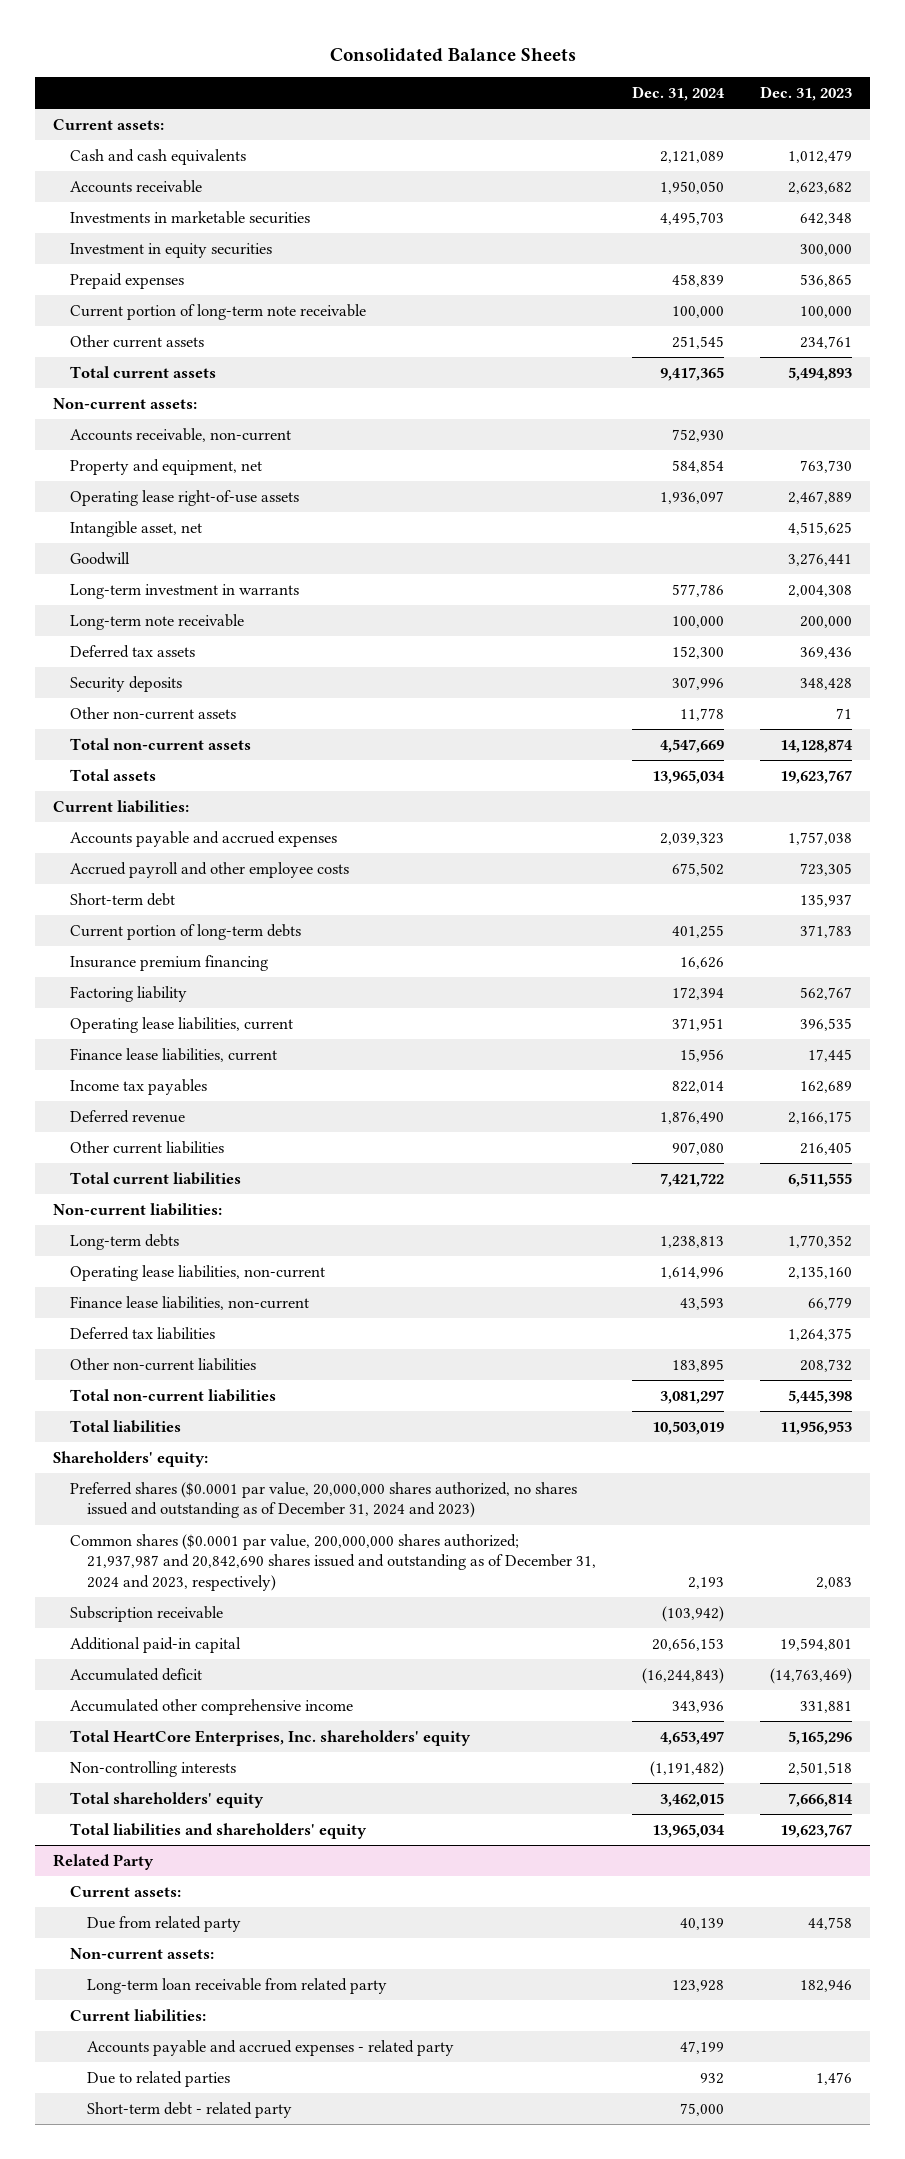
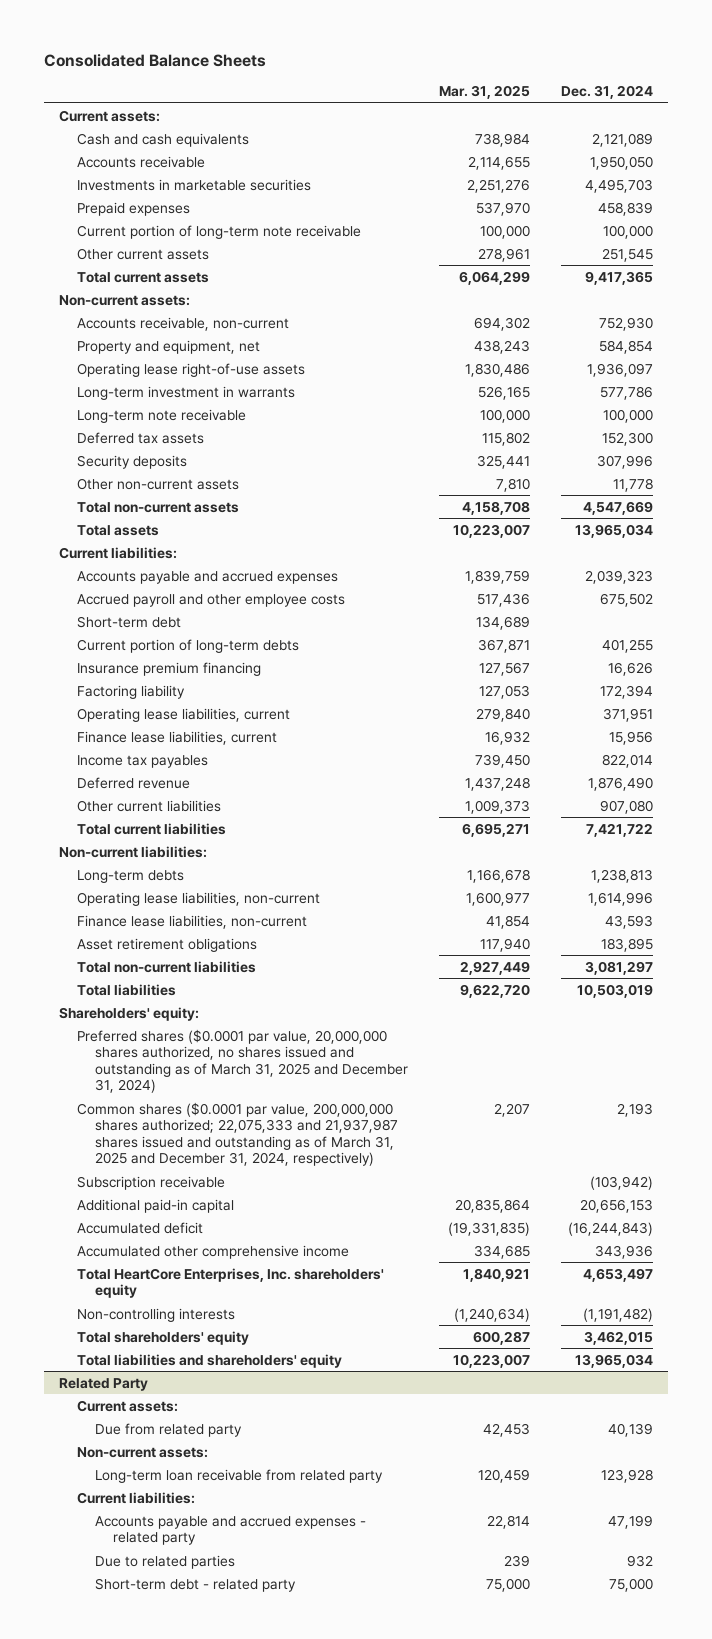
[759,86,852,102] Dec. 31, 2023 -> none
none -> [439,85,531,100] Mar. 31, 2025
[70,242,273,258] Investment in equity securities -> none
[70,520,203,537] Intangible asset, net -> none
[70,551,131,565] Goodwill -> none
[70,1326,216,1340] Deferred tax liabilities -> none
[70,1357,257,1371] Other non-current liabilities -> [77,937,258,952] Asset retirement obligations
[70,1481,578,1519] Preferred shares ($0.0001 par value, 20,000,000 shares authorized, no shares issued and outstanding as of December 31, 2024 and 2023) -> [77,1028,409,1094] Preferred shares ($0.0001 par value, 20,000,000 shares authorized, no shares issued and outstanding as of March 31, 2025 and December 31, 2024)
[70,1533,596,1592] Common shares ($0.0001 par value, 200,000,000 shares authorized; 21,937,987 and 20,842,690 shares issued and outstanding as of December 31, 2024 and 2023, respectively) -> [77,1101,399,1167] Common shares ($0.0001 par value, 200,000,000 shares authorized; 22,075,333 and 21,937,987 shares issued and outstanding as of March 31, 2025 and December 31, 2024, respectively)

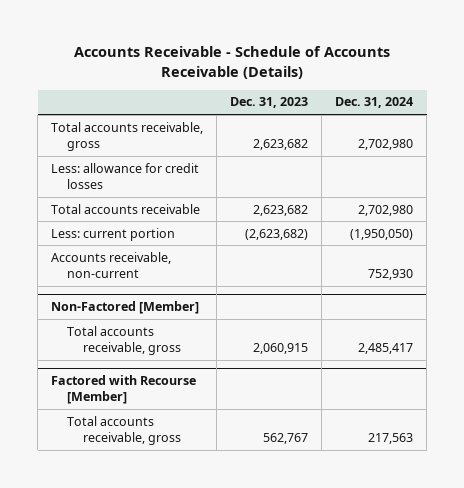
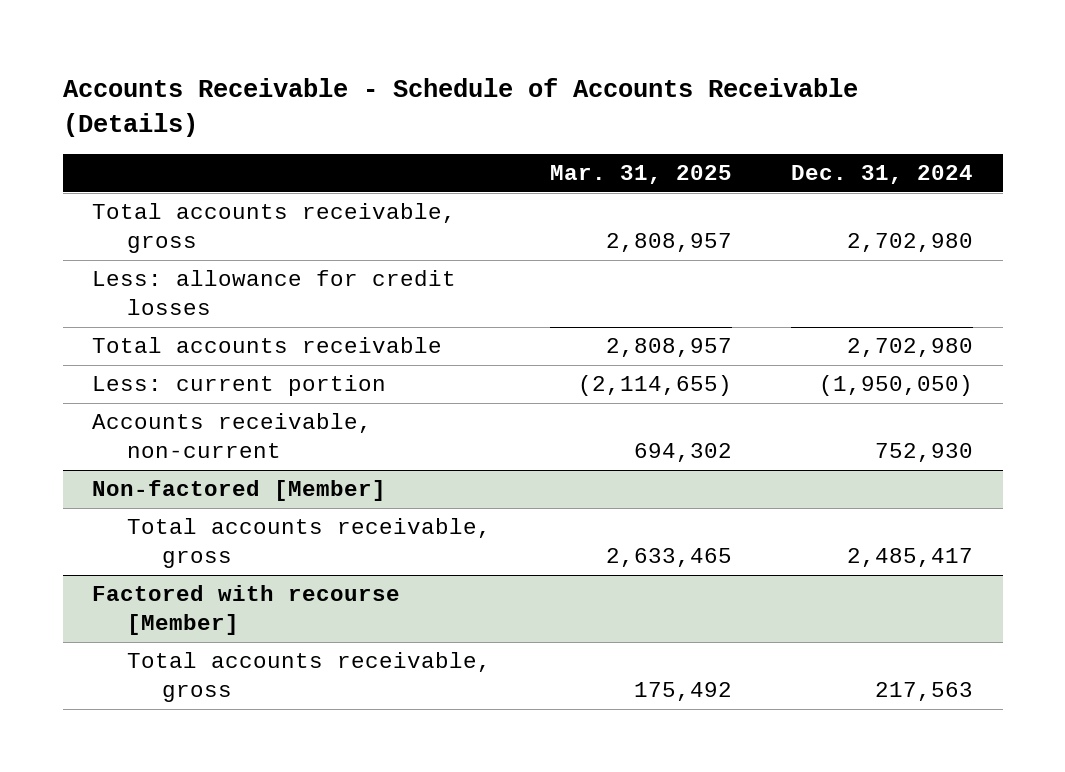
[230,97,309,109] Dec. 31, 2023 -> none
none -> [550,165,733,185] Mar. 31, 2025
[51,300,200,314] Non-Factored [Member] -> [92,480,387,502] Non-factored [Member]
[51,374,197,405] Factored with Recourse [Member] -> [92,585,401,636] Factored with recourse [Member]

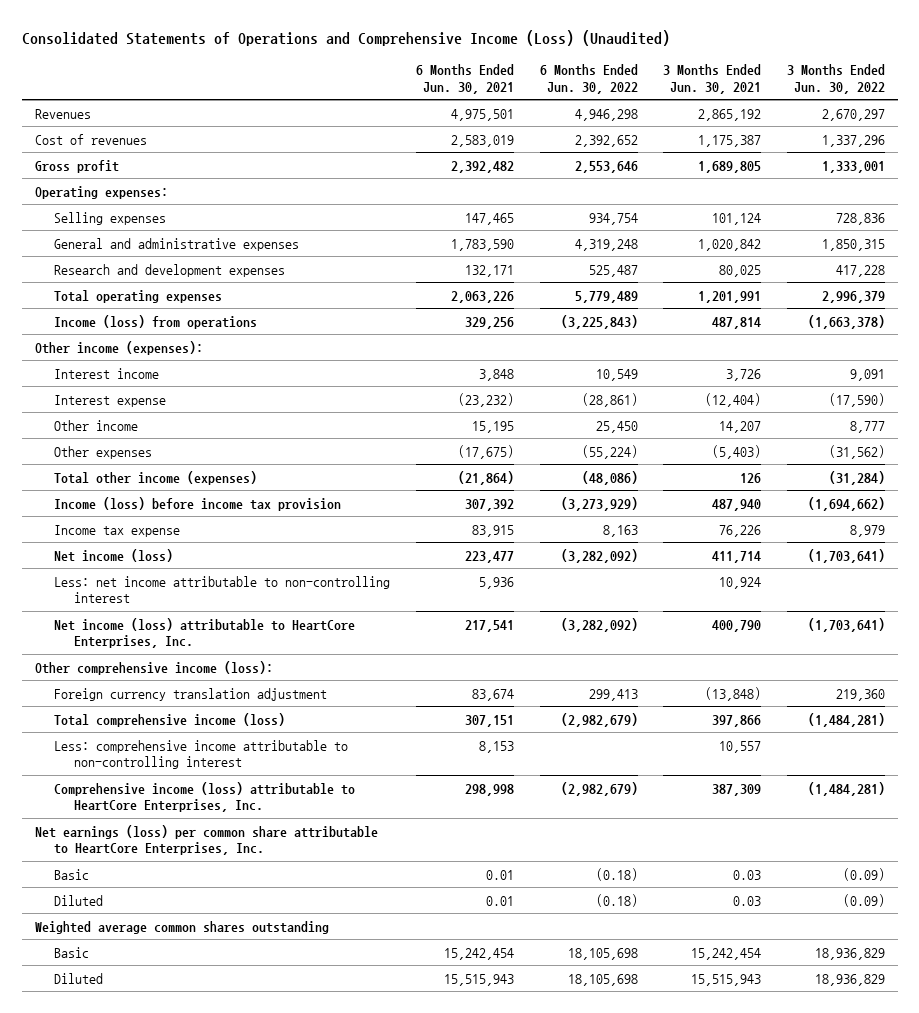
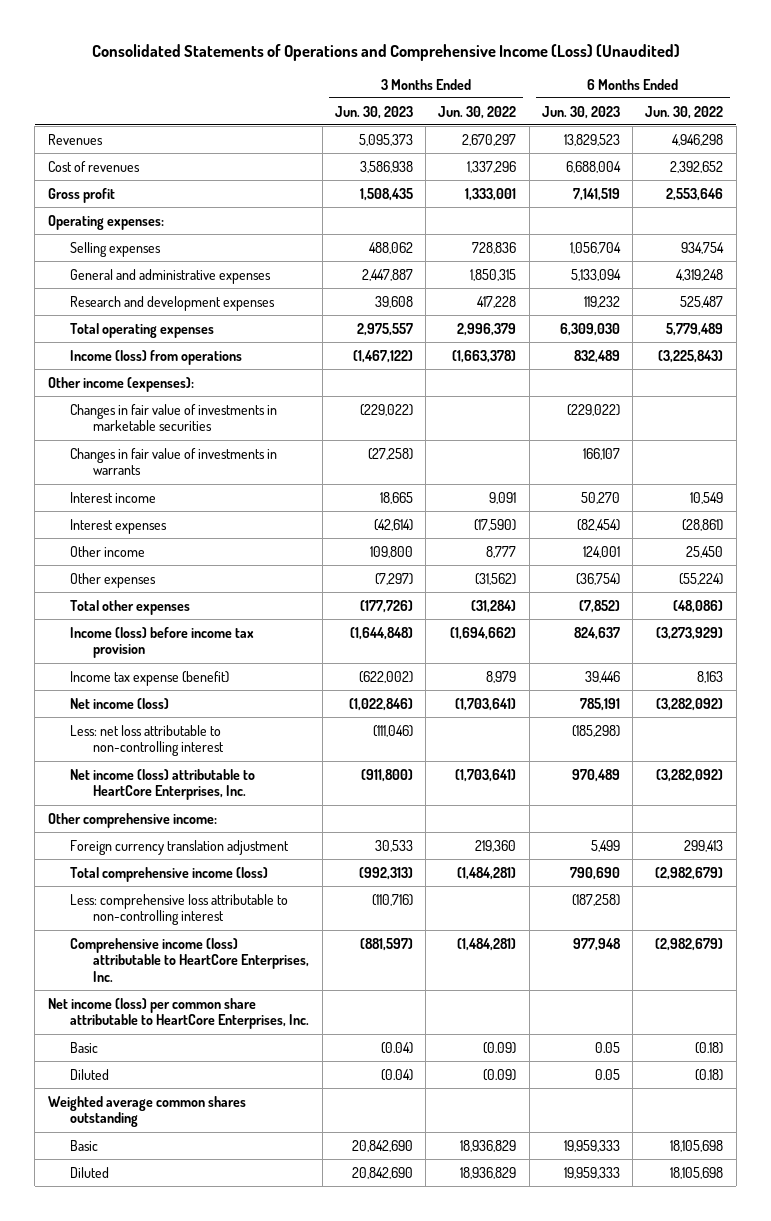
[415,63,514,94] 6 Months Ended Jun. 30, 2021 -> none
[663,63,762,94] 3 Months Ended Jun. 30, 2021 -> none
none -> [334,105,413,119] Jun. 30, 2023
none -> [541,105,620,119] Jun. 30, 2023
none -> [70,403,278,432] Changes in fair value of investments in marketable securities
none -> [70,447,278,476] Changes in fair value of investments in warrants
[54,394,167,407] Interest expense -> [70,518,168,534] Interest expenses
[54,470,258,485] Total other income (expenses) -> [70,599,191,615] Total other expenses
[54,524,181,537] Income tax expense -> [70,670,230,686] Income tax expense (benefit)
[54,575,391,604] Less: net income attributable to non-controlling interest -> [70,724,225,757] Less: net loss attributable to non-controlling interest
[34,660,273,675] Other comprehensive income (loss): -> [47,812,217,828] Other comprehensive income:
[54,739,349,770] Less: comprehensive income attributable to non-controlling interest -> [70,893,289,926] Less: comprehensive loss attributable to non-controlling interest
[34,824,378,856] Net earnings (loss) per common share attributable to HeartCore Enterprises, Inc. -> [47,997,310,1030] Net income (loss) per common share attributable to HeartCore Enterprises, Inc.

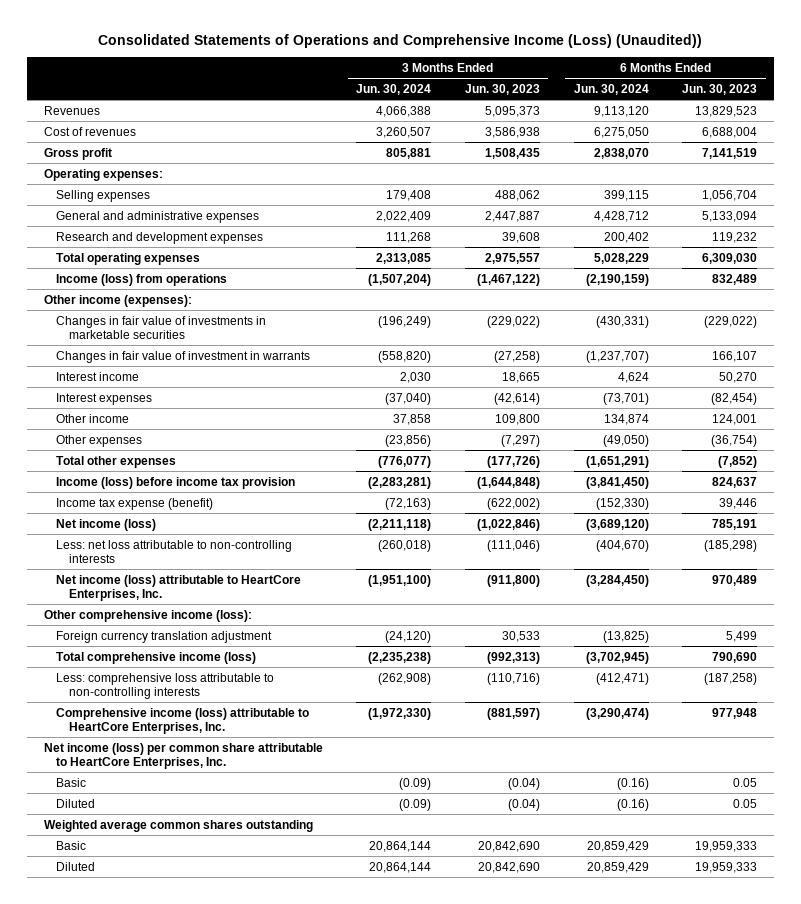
[91,44,680,62] Consolidated Statements of Operations and Comprehensive Income (Loss) (Unaudited) -> [98,34,703,49] Consolidated Statements of Operations and Comprehensive Income (Loss) (Unaudited))
[438,105,517,119] Jun. 30, 2022 -> none
[645,105,724,119] Jun. 30, 2022 -> none
none -> [356,83,432,95] Jun. 30, 2024
none -> [573,83,649,95] Jun. 30, 2024
[70,447,278,476] Changes in fair value of investments in warrants -> [56,350,311,363] Changes in fair value of investment in warrants
[70,724,225,757] Less: net loss attributable to non-controlling interest -> [56,539,293,564] Less: net loss attributable to non-controlling interests
[47,812,217,828] Other comprehensive income: -> [43,609,252,622] Other comprehensive income (loss):
[70,893,289,926] Less: comprehensive loss attributable to non-controlling interest -> [56,672,275,700] Less: comprehensive loss attributable to non-controlling interests

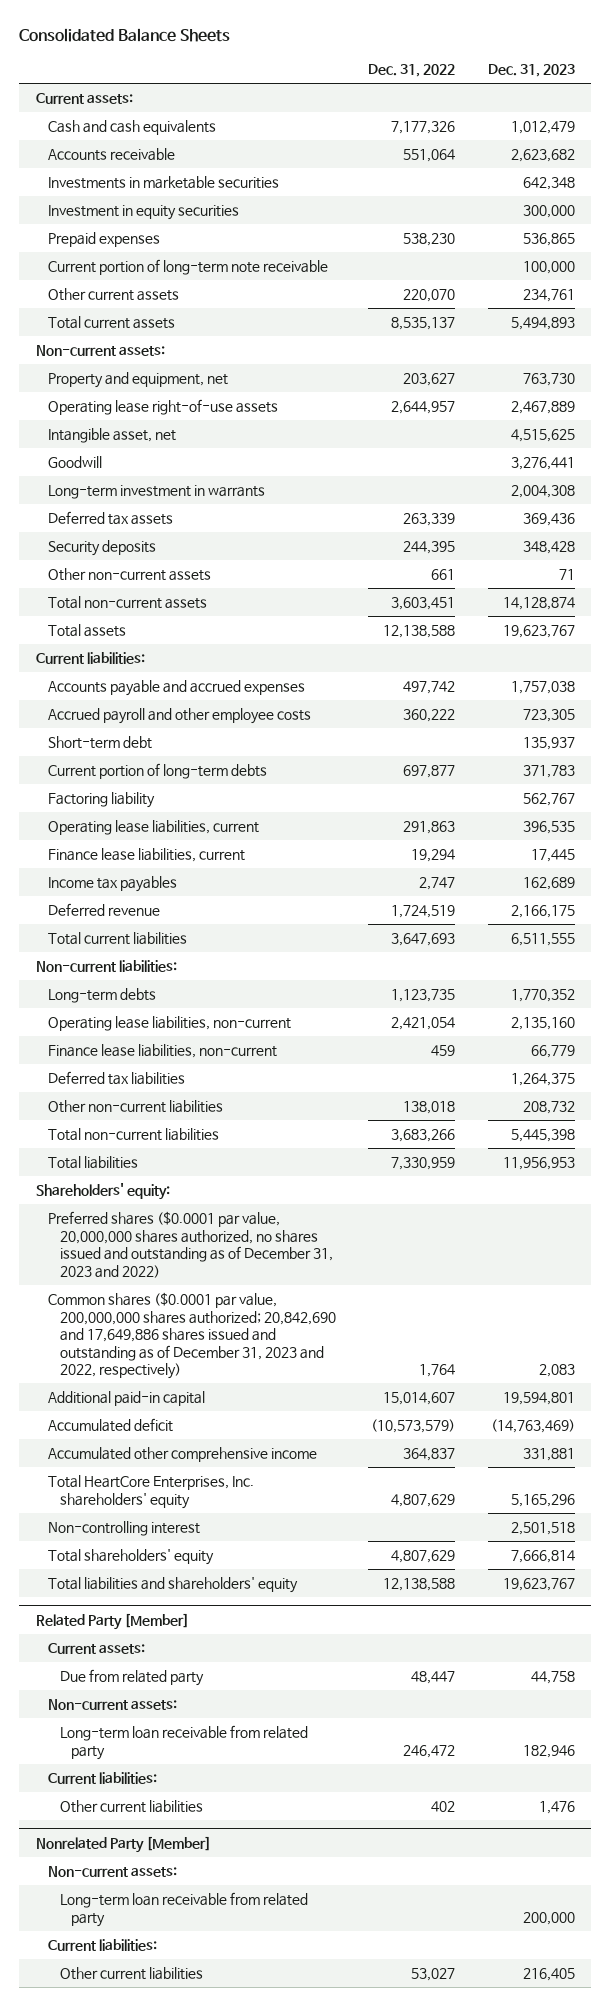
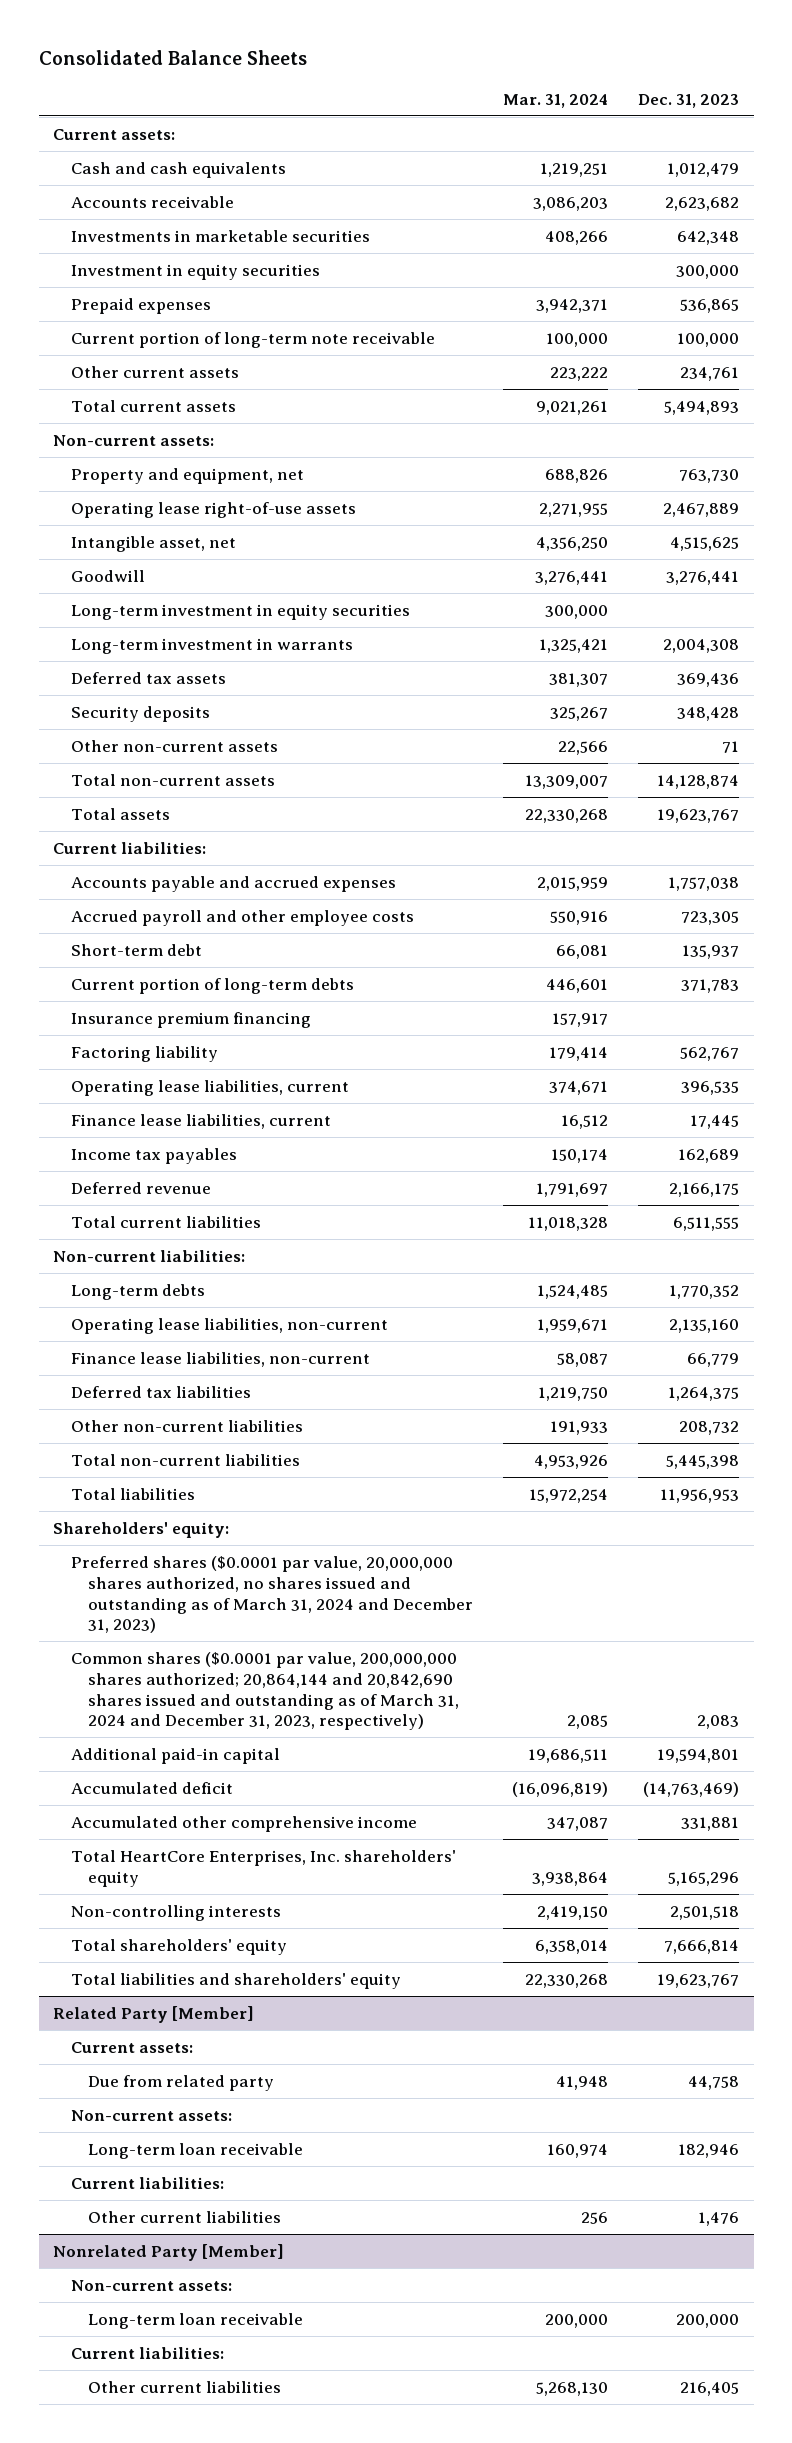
[368,64,456,78] Dec. 31, 2022 -> none
none -> [503,93,609,108] Mar. 31, 2024
none -> [70,603,410,620] Long-term investment in equity securities
none -> [70,1011,311,1028] Insurance premium financing
[47,1211,333,1278] Preferred shares ($0.0001 par value, 20,000,000 shares authorized, no shares issued and outstanding as of December 31, 2023 and 2022) -> [70,1555,474,1634] Preferred shares ($0.0001 par value, 20,000,000 shares authorized, no shares issued and outstanding as of March 31, 2024 and December 31, 2023)
[47,1292,336,1380] Common shares ($0.0001 par value, 200,000,000 shares authorized; 20,842,690 and 17,649,886 shares issued and outstanding as of December 31, 2023 and 2022, respectively) -> [70,1651,460,1731] Common shares ($0.0001 par value, 200,000,000 shares authorized; 20,864,144 and 20,842,690 shares issued and outstanding as of March 31, 2024 and December 31, 2023, respectively)
[47,1521,200,1537] Non-controlling interest -> [70,1904,281,1921] Non-controlling interests
[59,1725,308,1760] Long-term loan receivable from related party -> [88,2142,304,2159] Long-term loan receivable
[59,1892,308,1927] Long-term loan receivable from related party -> [88,2312,304,2329] Long-term loan receivable

